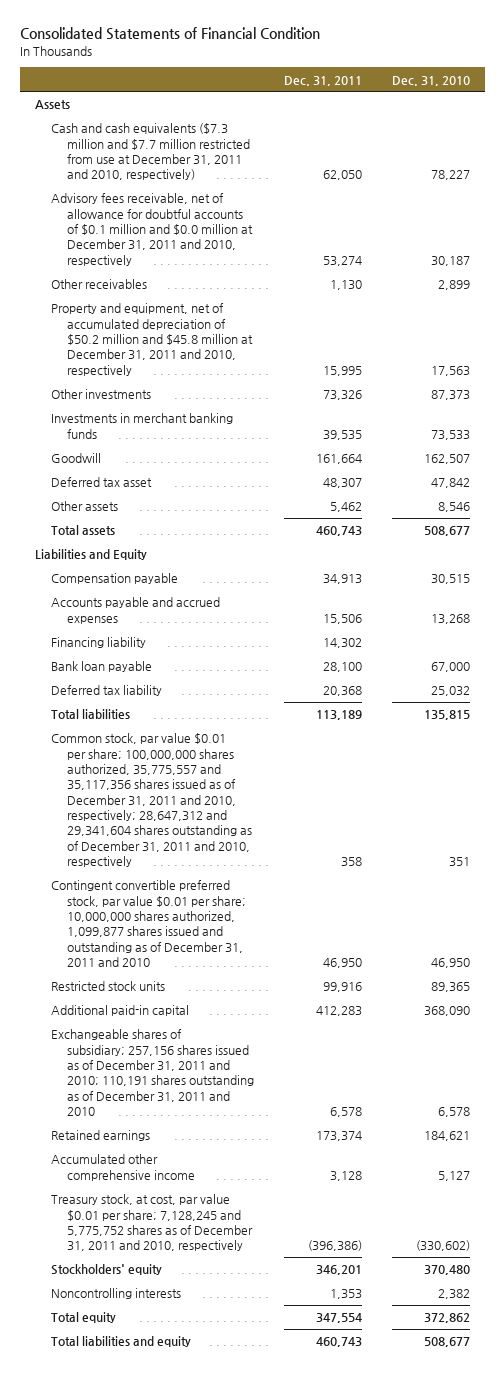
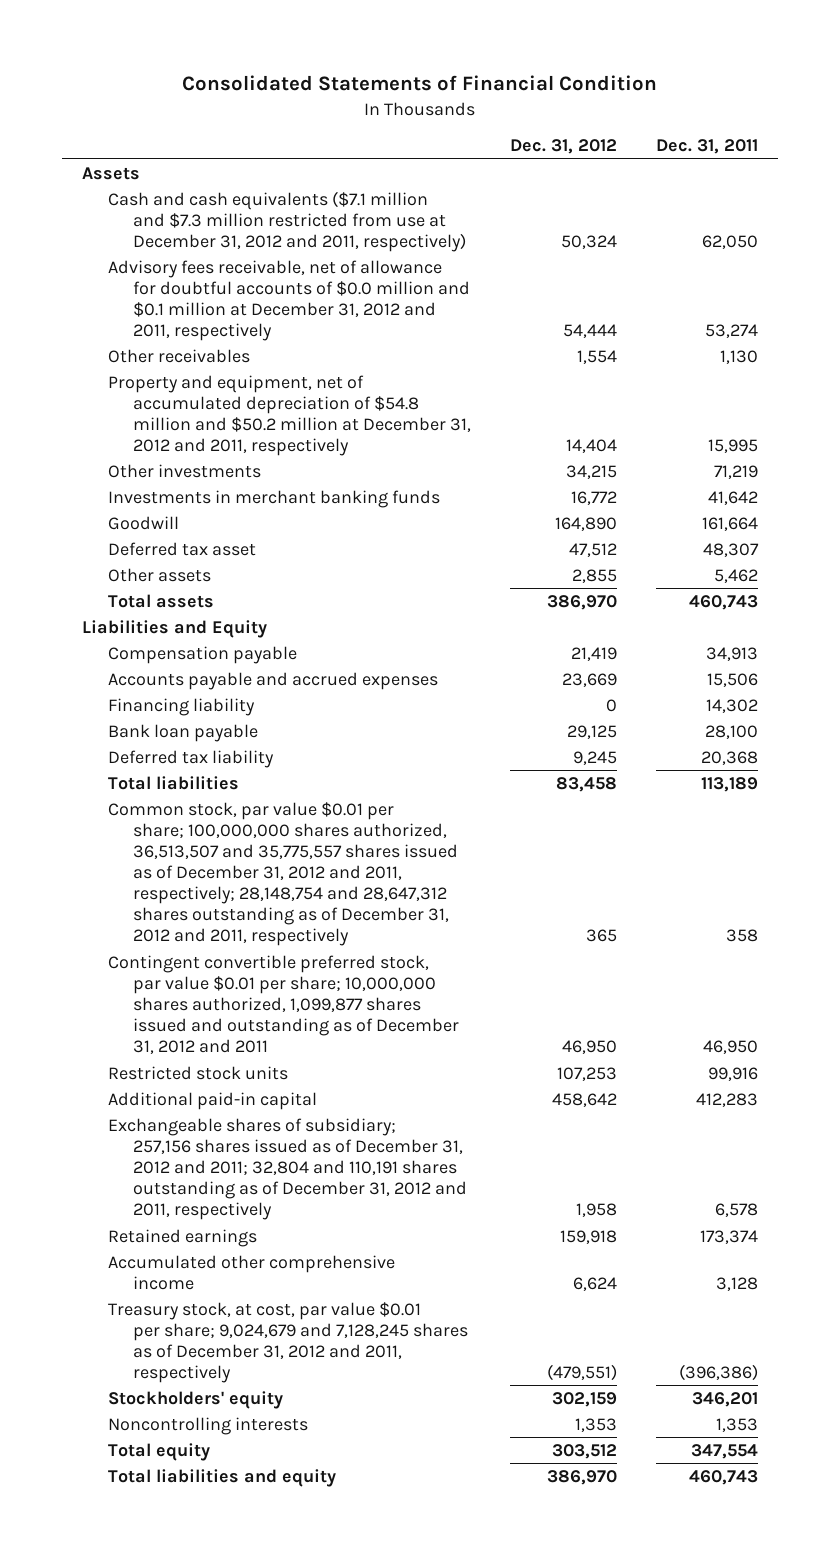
[391,75,470,86] Dec. 31, 2010 -> none
none -> [510,139,618,155] Dec. 31, 2012
[50,123,250,181] Cash and cash equivalents ($7.3 million and $7.7 million restricted from use at December 31, 2011 and 2010, respectively) -> [107,190,467,252] Cash and cash equivalents ($7.1 million and $7.3 million restricted from use at December 31, 2012 and 2011, respectively)
[50,193,253,266] Advisory fees receivable, net of allowance for doubtful accounts of $0.1 million and $0.0 million at December 31, 2011 and 2010, respectively -> [107,259,471,342] Advisory fees receivable, net of allowance for doubtful accounts of $0.0 million and $0.1 million at December 31, 2012 and 2011, respectively
[50,303,253,376] Property and equipment, net of accumulated depreciation of $50.2 million and $45.8 million at December 31, 2011 and 2010, respectively -> [107,374,472,457] Property and equipment, net of accumulated depreciation of $54.8 million and $50.2 million at December 31, 2012 and 2011, respectively
[322,390,362,401] 73,326 -> [714,464,759,479] 71,219
[322,429,362,440] 39,535 -> [708,490,759,505] 41,642
[50,733,252,868] Common stock, par value $0.01 per share; 100,000,000 shares authorized, 35,775,557 and 35,117,356 shares issued as of December 31, 2011 and 2010, respectively; 28,647,312 and 29,341,604 shares outstanding as of December 31, 2011 and 2010, respectively -> [107,801,459,947] Common stock, par value $0.01 per share; 100,000,000 shares authorized, 36,513,507 and 35,775,557 shares issued as of December 31, 2012 and 2011, respectively; 28,148,754 and 28,647,312 shares outstanding as of December 31, 2012 and 2011, respectively
[50,880,246,968] Contingent convertible preferred stock, par value $0.01 per share; 10,000,000 shares authorized, 1,099,877 shares issued and outstanding as of December 31, 2011 and 2010 -> [107,954,460,1055] Contingent convertible preferred stock, par value $0.01 per share; 10,000,000 shares authorized, 1,099,877 shares issued and outstanding as of December 31, 2012 and 2011
[50,1029,254,1117] Exchangeable shares of subsidiary; 257,156 shares issued as of December 31, 2011 and 2010; 110,191 shares outstanding as of December 31, 2011 and 2010 -> [107,1117,468,1221] Exchangeable shares of subsidiary; 257,156 shares issued as of December 31, 2012 and 2011; 32,804 and 110,191 shares outstanding as of December 31, 2012 and 2011, respectively
[50,1194,253,1252] Treasury stock, at cost, par value $0.01 per share; 7,128,245 and 5,775,752 shares as of December 31, 2011 and 2010, respectively -> [107,1301,469,1384] Treasury stock, at cost, par value $0.01 per share; 9,024,679 and 7,128,245 shares as of December 31, 2012 and 2011, respectively

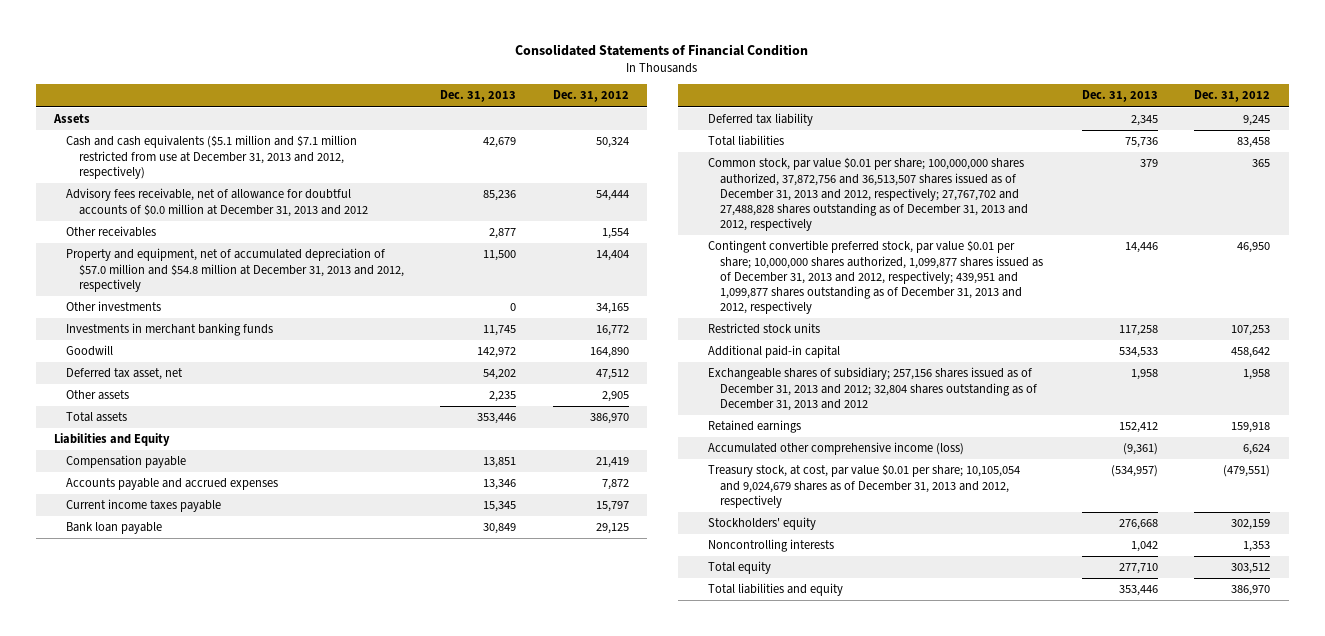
[656,139,759,155] Dec. 31, 2011 -> none
none -> [440,90,517,103] Dec. 31, 2013
[107,190,467,252] Cash and cash equivalents ($7.1 million and $7.3 million restricted from use at December 31, 2012 and 2011, respectively) -> [66,135,358,179] Cash and cash equivalents ($5.1 million and $7.1 million restricted from use at December 31, 2013 and 2012, respectively)
[107,259,471,342] Advisory fees receivable, net of allowance for doubtful accounts of $0.0 million and $0.1 million at December 31, 2012 and 2011, respectively -> [66,188,368,217] Advisory fees receivable, net of allowance for doubtful accounts of $0.0 million at December 31, 2013 and 2012
[107,374,472,457] Property and equipment, net of accumulated depreciation of $54.8 million and $50.2 million at December 31, 2012 and 2011, respectively -> [66,248,404,292] Property and equipment, net of accumulated depreciation of $57.0 million and $54.8 million at December 31, 2013 and 2012, respectively
[566,464,618,479] 34,215 -> [595,303,629,315] 34,165
[107,541,256,556] Deferred tax asset -> [66,368,184,381] Deferred tax asset, net
[572,568,618,583] 2,855 -> [601,391,629,403] 2,905
[107,697,255,716] Financing liability -> none
[562,672,618,687] 23,669 -> [601,479,629,491] 7,872
none -> [66,499,222,513] Current income taxes payable
[107,801,459,947] Common stock, par value $0.01 per share; 100,000,000 shares authorized, 36,513,507 and 35,775,557 shares issued as of December 31, 2012 and 2011, respectively; 28,148,754 and 28,647,312 shares outstanding as of December 31, 2012 and 2011, respectively -> [708,157,1029,232] Common stock, par value $0.01 per share; 100,000,000 shares authorized, 37,872,756 and 36,513,507 shares issued as of December 31, 2013 and 2012, respectively; 27,767,702 and 27,488,828 shares outstanding as of December 31, 2013 and 2012, respectively
[107,954,460,1055] Contingent convertible preferred stock, par value $0.01 per share; 10,000,000 shares authorized, 1,099,877 shares issued and outstanding as of December 31, 2012 and 2011 -> [708,240,1044,315] Contingent convertible preferred stock, par value $0.01 per share; 10,000,000 shares authorized, 1,099,877 shares issued as of December 31, 2013 and 2012, respectively; 439,951 and 1,099,877 shares outstanding as of December 31, 2013 and 2012, respectively
[107,1117,468,1221] Exchangeable shares of subsidiary; 257,156 shares issued as of December 31, 2012 and 2011; 32,804 and 110,191 shares outstanding as of December 31, 2012 and 2011, respectively -> [708,367,1038,411] Exchangeable shares of subsidiary; 257,156 shares issued as of December 31, 2013 and 2012; 32,804 shares outstanding as of December 31, 2013 and 2012
[107,1254,395,1290] Accumulated other comprehensive income -> [708,442,965,456] Accumulated other comprehensive income (loss)
[107,1301,469,1384] Treasury stock, at cost, par value $0.01 per share; 9,024,679 and 7,128,245 shares as of December 31, 2012 and 2011, respectively -> [708,464,1021,508] Treasury stock, at cost, par value $0.01 per share; 10,105,054 and 9,024,679 shares as of December 31, 2013 and 2012, respectively

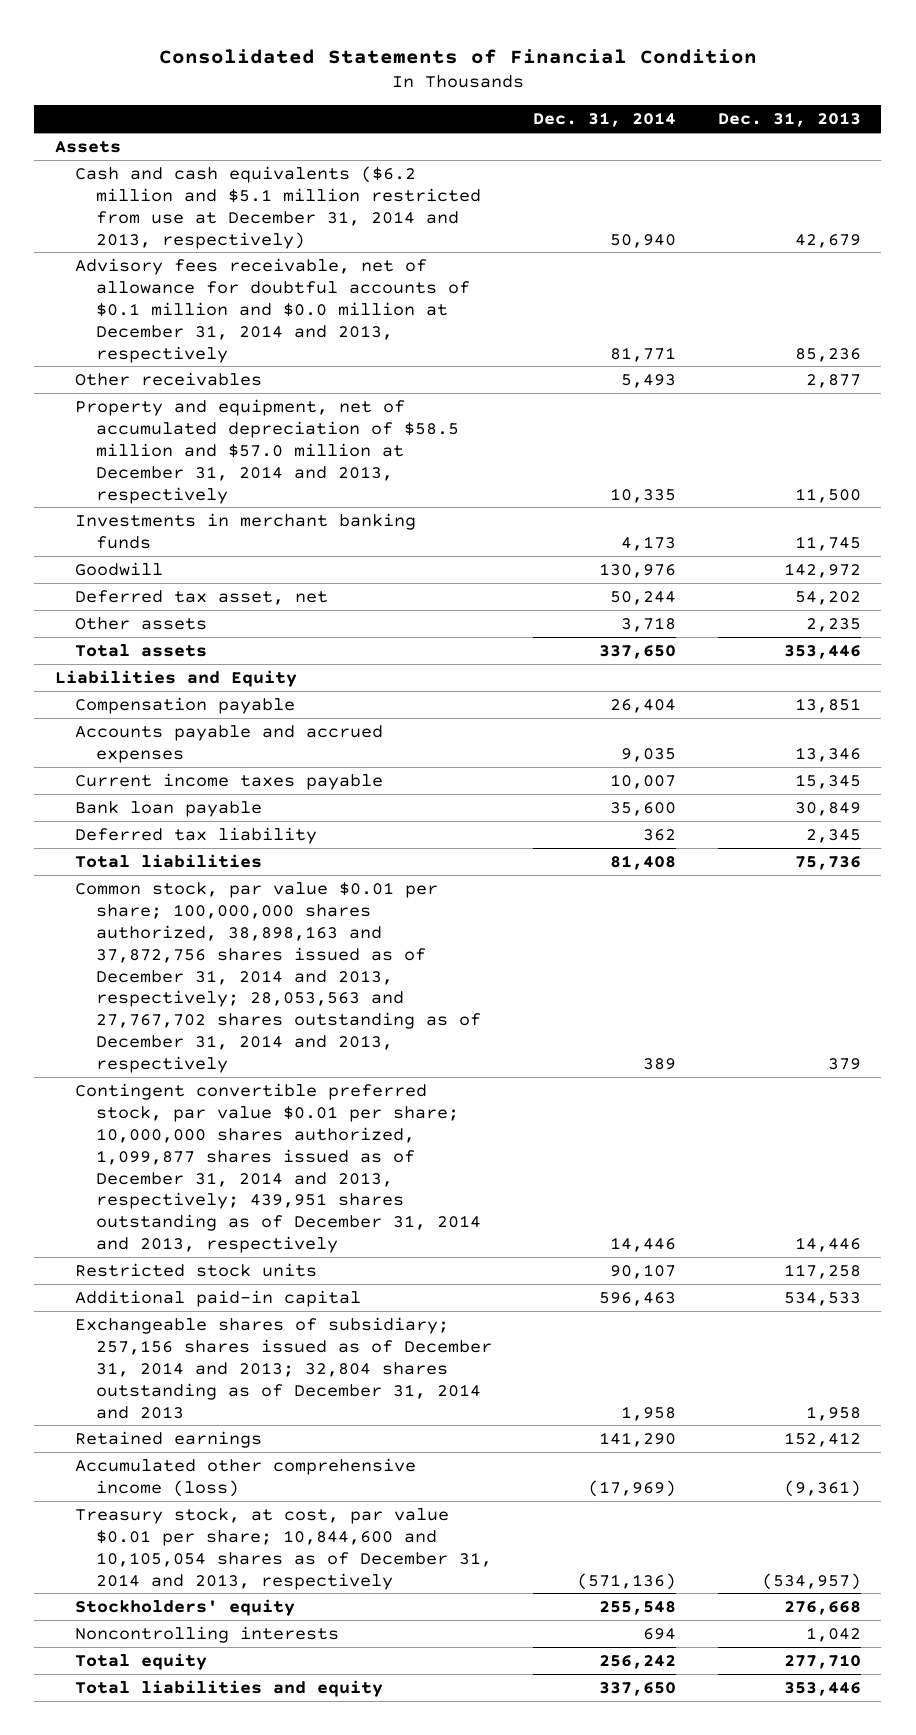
[552,90,629,103] Dec. 31, 2012 -> none
none -> [533,112,677,128] Dec. 31, 2014
[66,135,358,179] Cash and cash equivalents ($5.1 million and $7.1 million restricted from use at December 31, 2013 and 2012, respectively) -> [75,165,482,249] Cash and cash equivalents ($6.2 million and $5.1 million restricted from use at December 31, 2014 and 2013, respectively)
[66,188,368,217] Advisory fees receivable, net of allowance for doubtful accounts of $0.0 million at December 31, 2013 and 2012 -> [75,257,471,363] Advisory fees receivable, net of allowance for doubtful accounts of $0.1 million and $0.0 million at December 31, 2014 and 2013, respectively
[66,301,162,312] Other investments -> none
[66,248,404,292] Property and equipment, net of accumulated depreciation of $57.0 million and $54.8 million at December 31, 2013 and 2012, respectively -> [75,398,460,504] Property and equipment, net of accumulated depreciation of $58.5 million and $57.0 million at December 31, 2014 and 2013, respectively
[708,157,1029,232] Common stock, par value $0.01 per share; 100,000,000 shares authorized, 37,872,756 and 36,513,507 shares issued as of December 31, 2013 and 2012, respectively; 27,767,702 and 27,488,828 shares outstanding as of December 31, 2013 and 2012, respectively -> [75,881,482,1074] Common stock, par value $0.01 per share; 100,000,000 shares authorized, 38,898,163 and 37,872,756 shares issued as of December 31, 2014 and 2013, respectively; 28,053,563 and 27,767,702 shares outstanding as of December 31, 2014 and 2013, respectively
[708,240,1044,315] Contingent convertible preferred stock, par value $0.01 per share; 10,000,000 shares authorized, 1,099,877 shares issued as of December 31, 2013 and 2012, respectively; 439,951 and 1,099,877 shares outstanding as of December 31, 2013 and 2012, respectively -> [75,1082,482,1254] Contingent convertible preferred stock, par value $0.01 per share; 10,000,000 shares authorized, 1,099,877 shares issued as of December 31, 2014 and 2013, respectively; 439,951 shares outstanding as of December 31, 2014 and 2013, respectively
[708,367,1038,411] Exchangeable shares of subsidiary; 257,156 shares issued as of December 31, 2013 and 2012; 32,804 shares outstanding as of December 31, 2013 and 2012 -> [75,1316,493,1419] Exchangeable shares of subsidiary; 257,156 shares issued as of December 31, 2014 and 2013; 32,804 shares outstanding as of December 31, 2014 and 2013
[708,464,1021,508] Treasury stock, at cost, par value $0.01 per share; 10,105,054 and 9,024,679 shares as of December 31, 2013 and 2012, respectively -> [75,1507,493,1590] Treasury stock, at cost, par value $0.01 per share; 10,844,600 and 10,105,054 shares as of December 31, 2014 and 2013, respectively

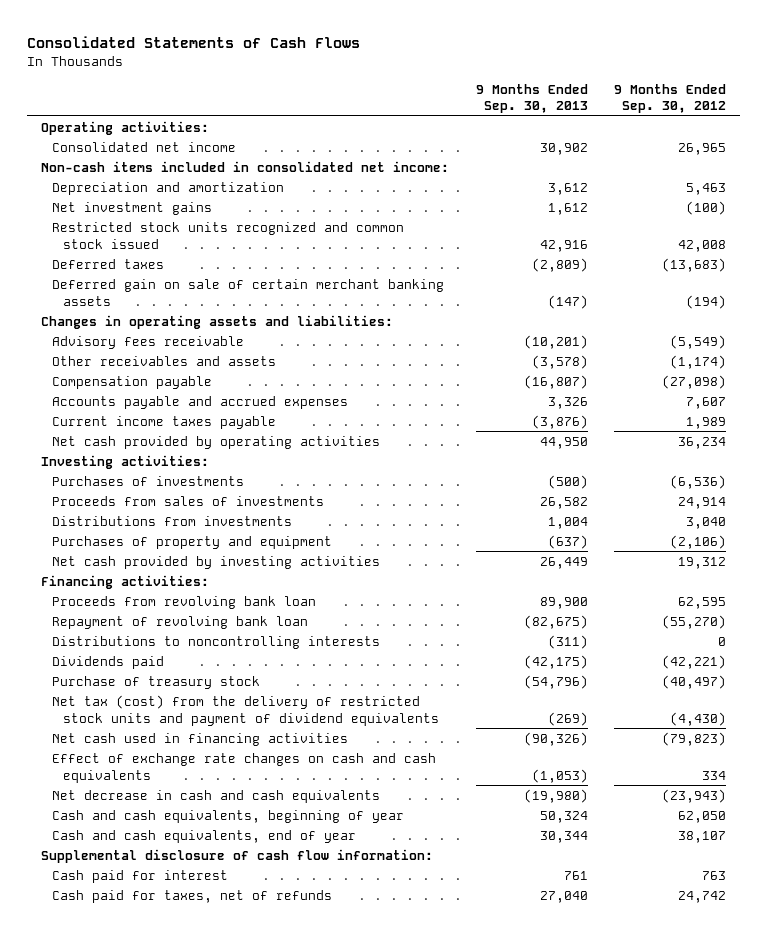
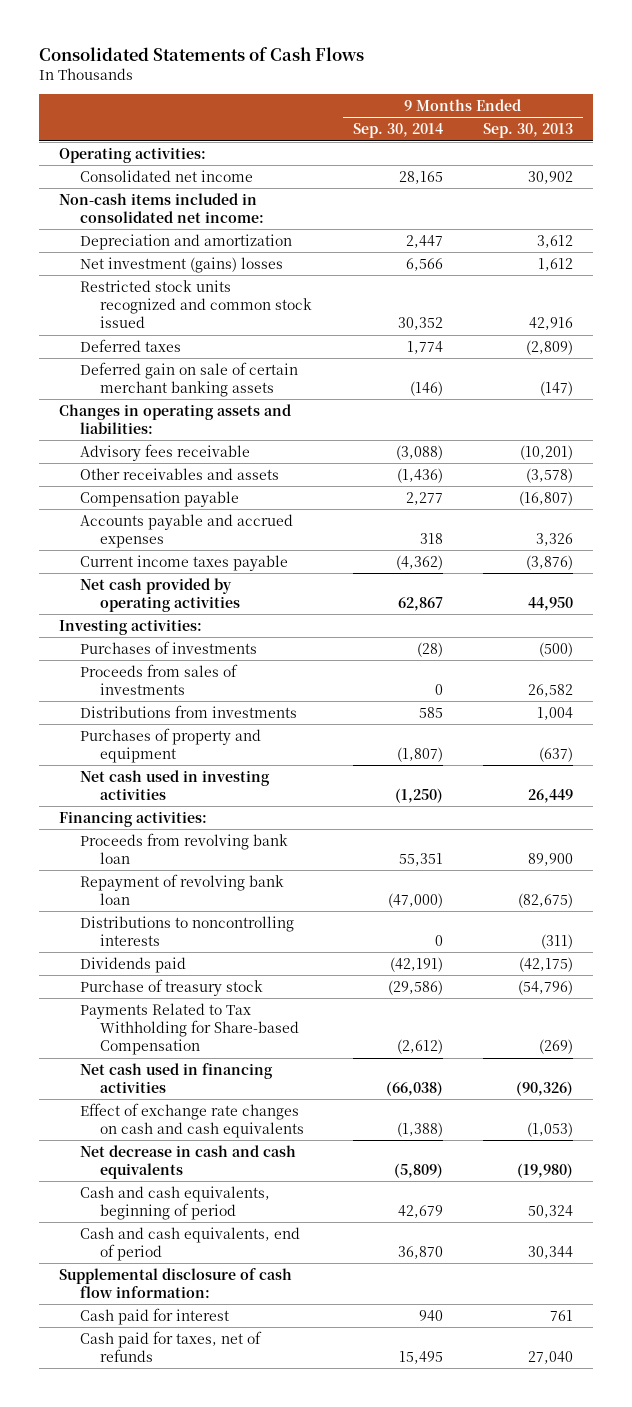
[614,83,727,114] 9 Months Ended Sep. 30, 2012 -> none
none -> [352,123,443,139] Sep. 30, 2014
[51,201,212,215] Net investment gains -> [79,256,283,273] Net investment (gains) losses
[51,555,380,569] Net cash provided by investing activities -> [79,769,270,800] Net cash used in investing activities
[51,694,440,726] Net tax (cost) from the delivery of restricted stock units and payment of dividend equivalents -> [79,1002,300,1056] Payments Related to Tax Withholding for Share-based Compensation
[51,809,404,823] Cash and cash equivalents, beginning of year -> [79,1185,270,1220] Cash and cash equivalents, beginning of period
[51,829,356,843] Cash and cash equivalents, end of year -> [79,1226,300,1261] Cash and cash equivalents, end of period

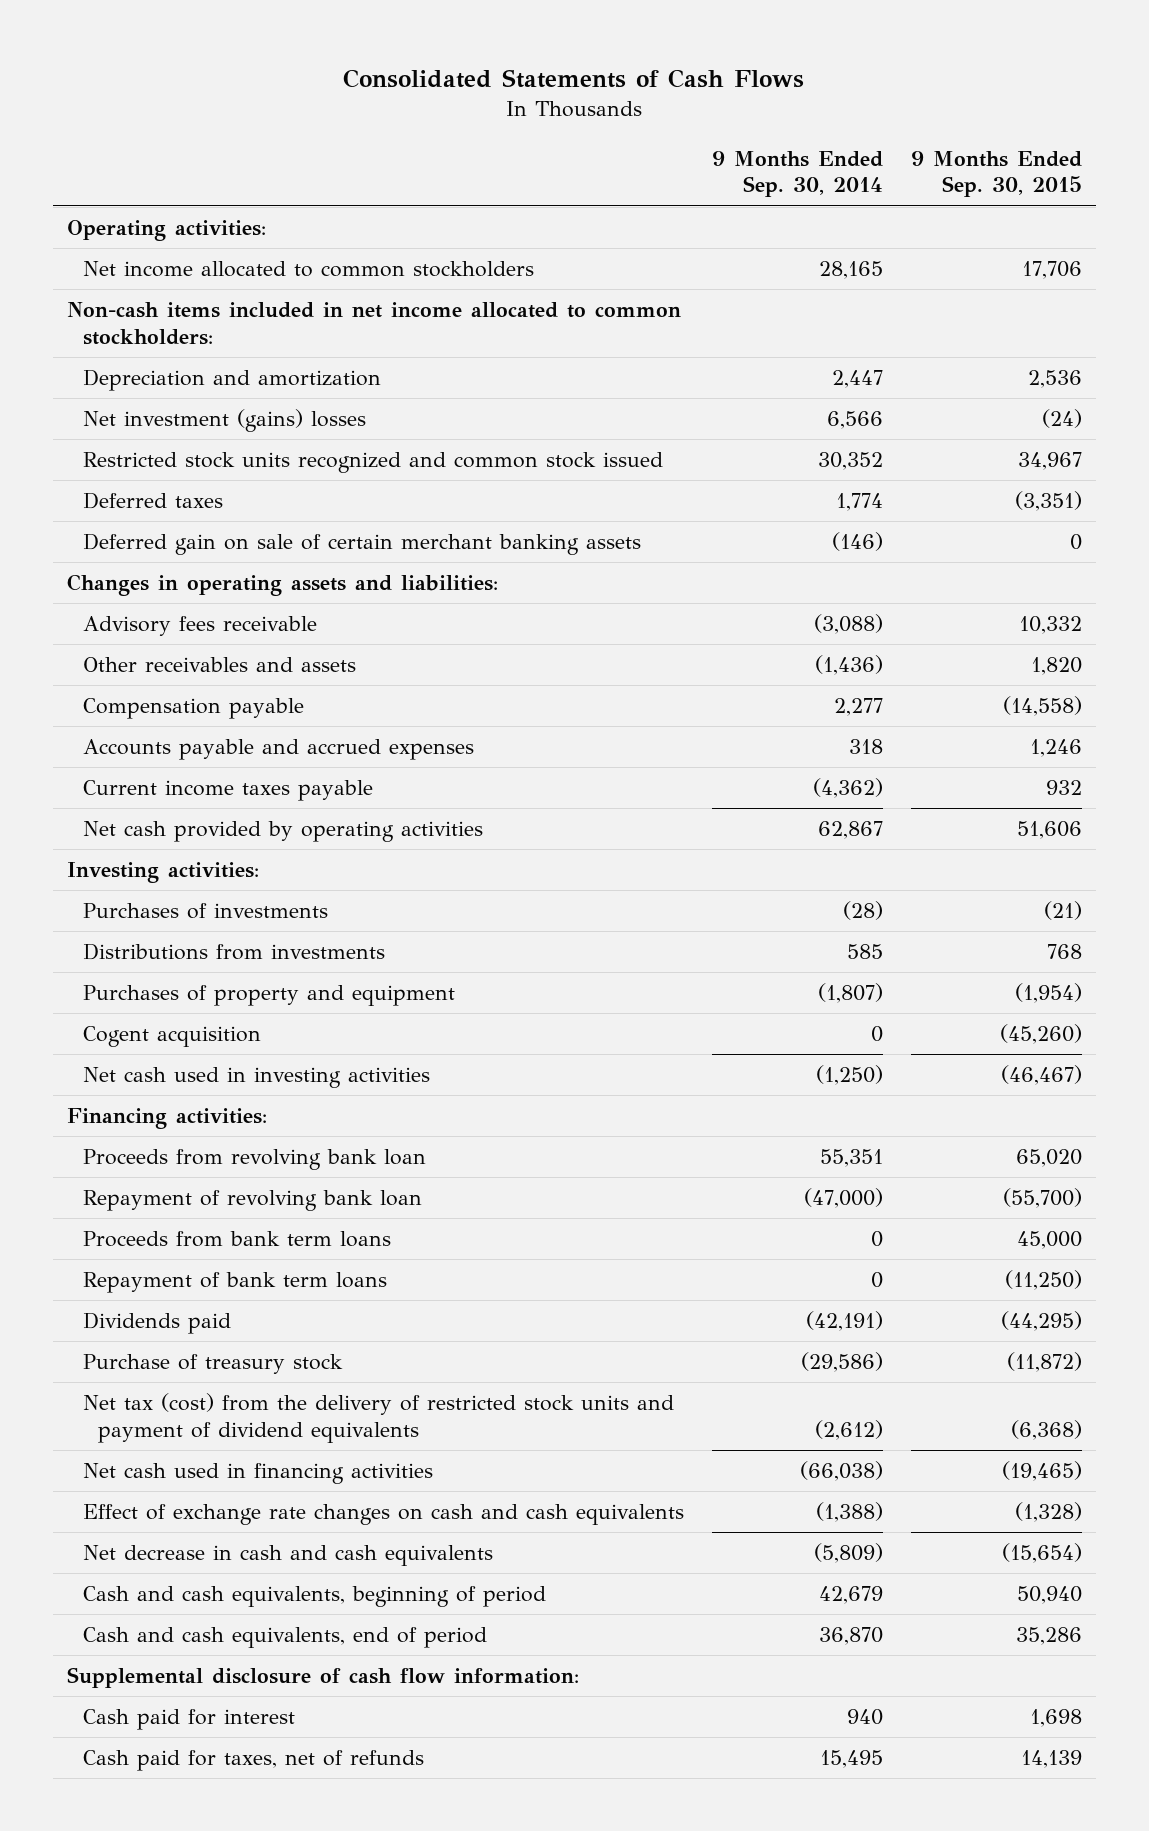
[482,123,573,139] Sep. 30, 2013 -> none
none -> [910,150,1082,198] 9 Months Ended Sep. 30, 2015
[79,169,253,182] Consolidated net income -> [82,261,534,278] Net income allocated to common stockholders
[58,192,264,223] Non-cash items included in consolidated net income: -> [67,302,682,346] Non-cash items included in net income allocated to common stockholders:
[79,663,238,695] Proceeds from sales of investments -> none
none -> [82,1026,261,1048] Cogent acquisition
[79,915,294,946] Distributions to noncontrolling interests -> none
none -> [82,1231,391,1248] Proceeds from bank term loans
none -> [82,1272,387,1294] Repayment of bank term loans
[79,1002,300,1056] Payments Related to Tax Withholding for Share-based Compensation -> [82,1393,674,1444] Net tax (cost) from the delivery of restricted stock units and payment of dividend equivalents

